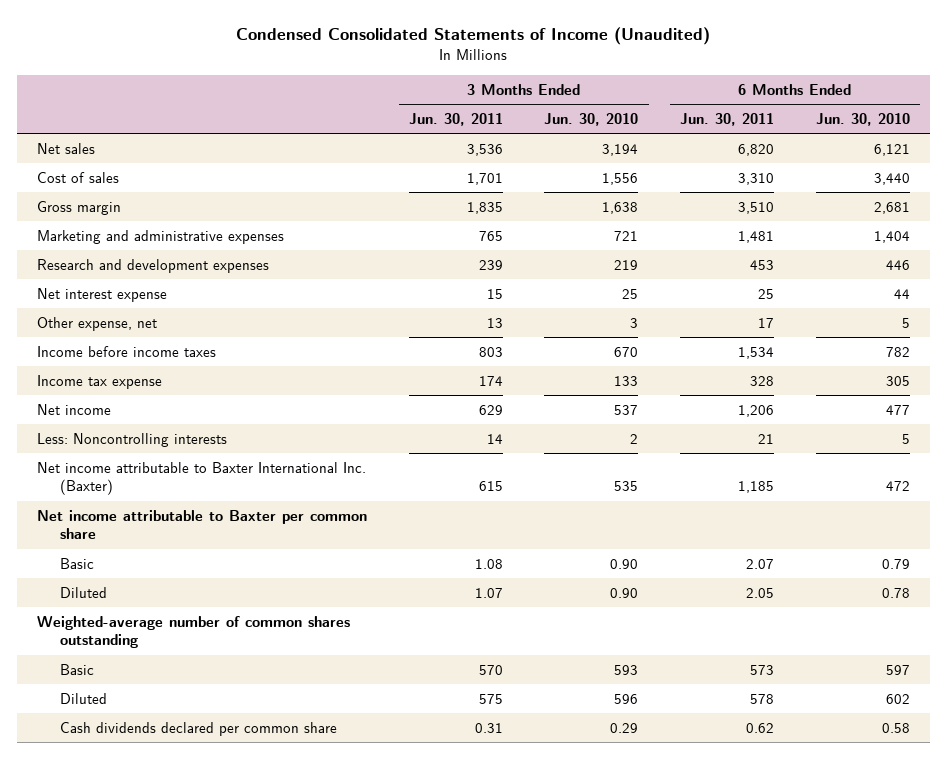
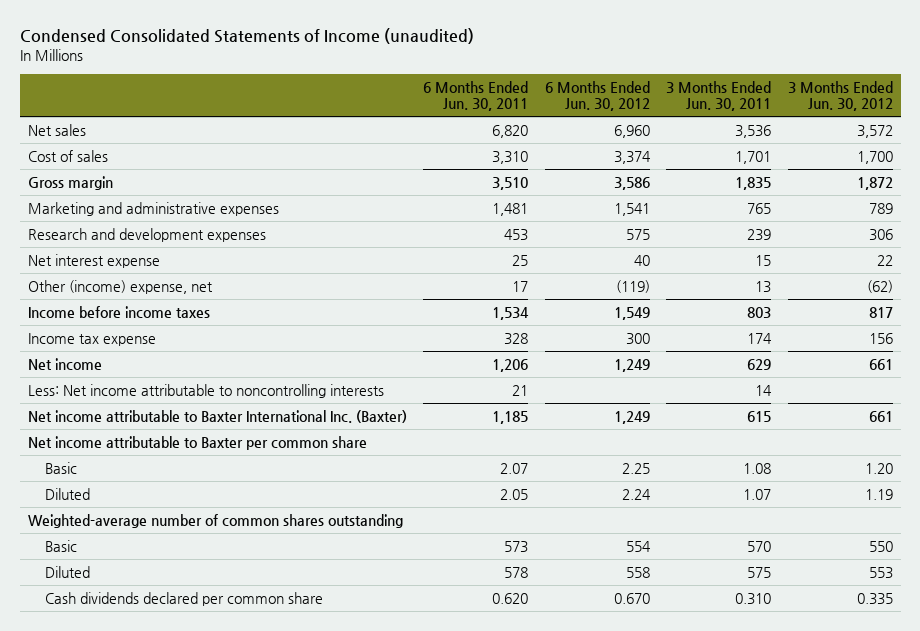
[236,26,711,45] Condensed Consolidated Statements of Income (Unaudited) -> [19,28,474,45] Condensed Consolidated Statements of Income (unaudited)
[544,112,639,126] Jun. 30, 2010 -> none
[815,112,910,126] Jun. 30, 2010 -> none
none -> [544,80,650,111] 6 Months Ended Jun. 30, 2012
none -> [787,80,893,111] 3 Months Ended Jun. 30, 2012
[37,316,158,331] Other expense, net -> [27,279,213,294] Other (income) expense, net
[37,432,228,447] Less: Noncontrolling interests -> [27,383,384,398] Less: Net income attributable to noncontrolling interests
[474,722,503,733] 0.31 -> [735,592,772,605] 0.310
[746,722,775,733] 0.62 -> [492,592,529,604] 0.620

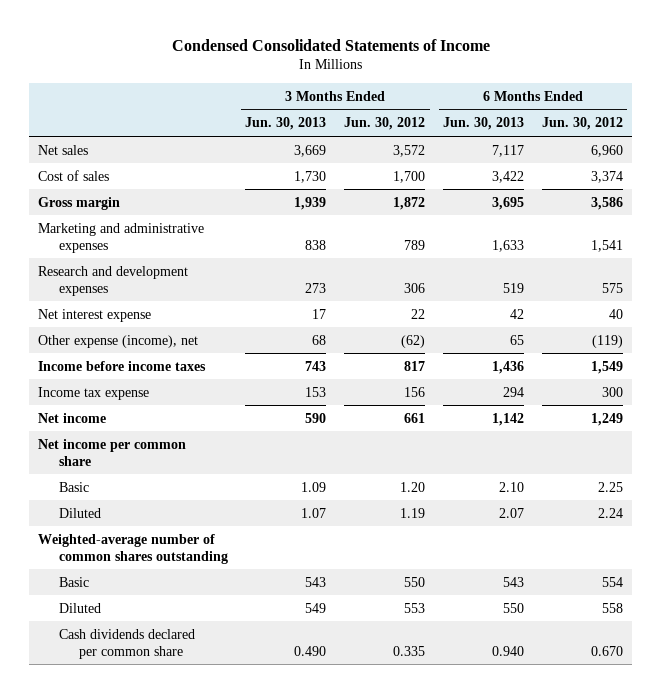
[19,28,474,45] Condensed Consolidated Statements of Income (unaudited) -> [171,38,490,51] Condensed Consolidated Statements of Income
[423,80,529,111] 6 Months Ended Jun. 30, 2011 -> none
[666,80,772,111] 3 Months Ended Jun. 30, 2011 -> none
none -> [245,117,327,131] Jun. 30, 2013
none -> [443,117,525,131] Jun. 30, 2013
[27,279,213,294] Other (income) expense, net -> [38,334,199,348] Other expense (income), net
[27,383,384,398] Less: Net income attributable to noncontrolling interests -> none
[27,409,407,423] Net income attributable to Baxter International Inc. (Baxter) -> none
[27,435,367,450] Net income attributable to Baxter per common share -> [38,438,187,466] Net income per common share

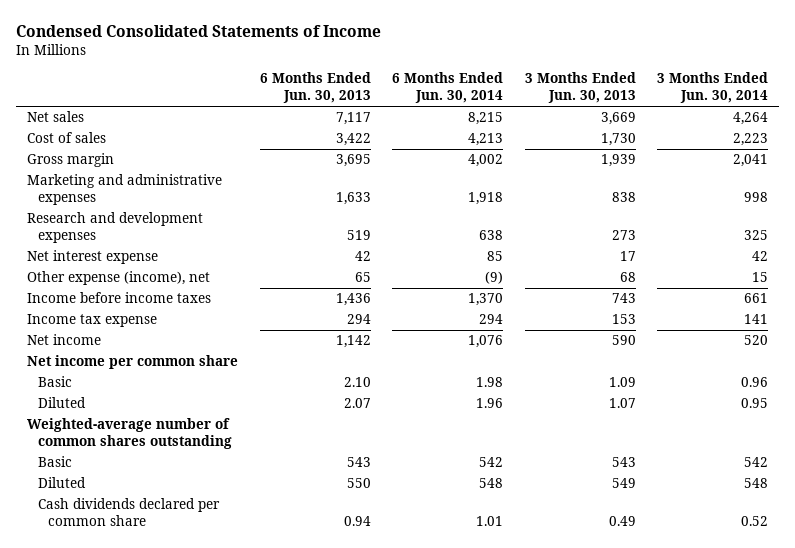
[344,117,426,131] Jun. 30, 2012 -> none
[541,117,623,131] Jun. 30, 2012 -> none
none -> [392,72,504,104] 6 Months Ended Jun. 30, 2014
none -> [657,72,769,104] 3 Months Ended Jun. 30, 2014
[294,645,327,656] 0.490 -> [608,516,636,527] 0.49
[492,645,525,656] 0.940 -> [343,516,371,527] 0.94

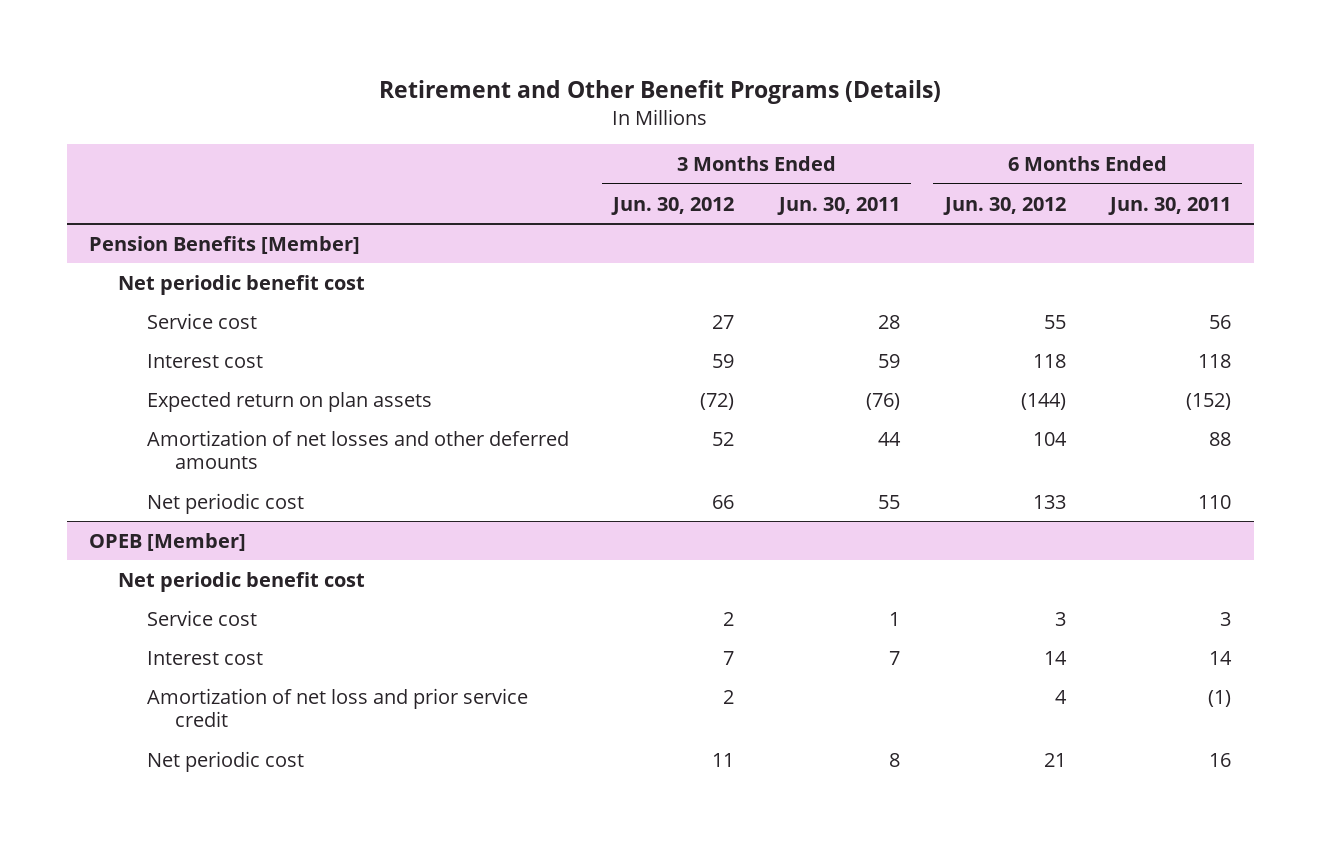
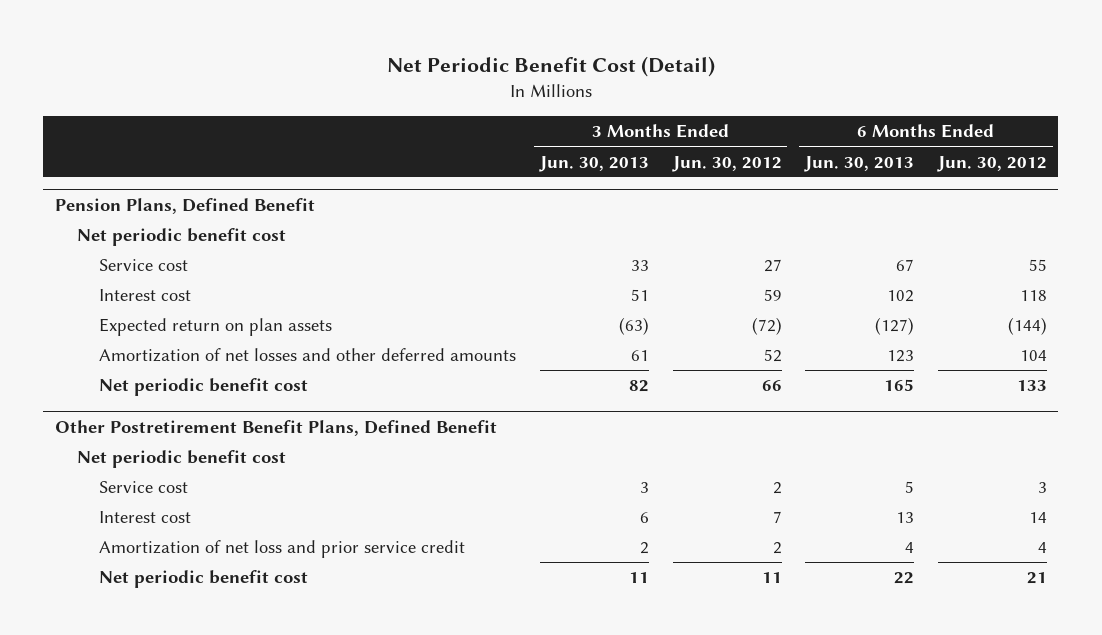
[379,79,942,104] Retirement and Other Benefit Programs (Details) -> [386,56,715,78] Net Periodic Benefit Cost (Detail)
[776,196,900,215] Jun. 30, 2011 -> none
[1108,196,1232,215] Jun. 30, 2011 -> none
none -> [538,155,649,172] Jun. 30, 2013
none -> [804,155,915,172] Jun. 30, 2013
[89,235,361,254] Pension Benefits [Member] -> none
none -> [55,197,316,214] Pension Plans, Defined Benefit
[89,532,247,551] OPEB [Member] -> none
[146,492,304,514] Net periodic cost -> [99,378,309,397] Net periodic benefit cost
none -> [55,419,498,436] Other Postretirement Benefit Plans, Defined Benefit
[146,750,304,772] Net periodic cost -> [99,570,309,589] Net periodic benefit cost

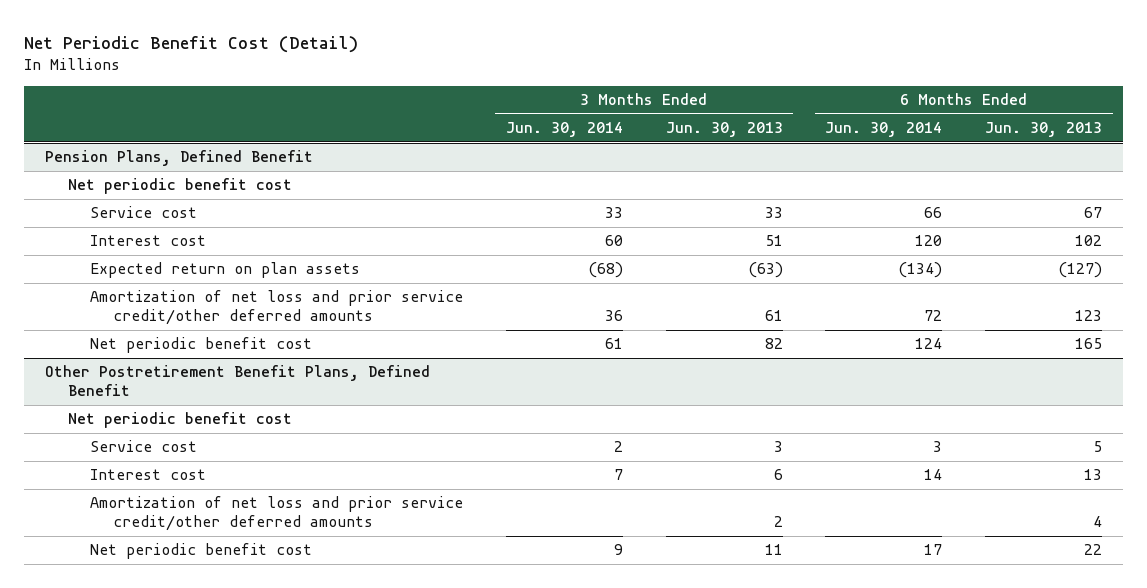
[671,155,782,172] Jun. 30, 2012 -> none
[936,155,1047,172] Jun. 30, 2012 -> none
none -> [506,122,624,138] Jun. 30, 2014
none -> [825,122,943,138] Jun. 30, 2014
[99,348,517,363] Amortization of net losses and other deferred amounts -> [90,290,464,326] Amortization of net loss and prior service credit/other deferred amounts
[99,540,466,559] Amortization of net loss and prior service credit -> [90,496,464,532] Amortization of net loss and prior service credit/other deferred amounts

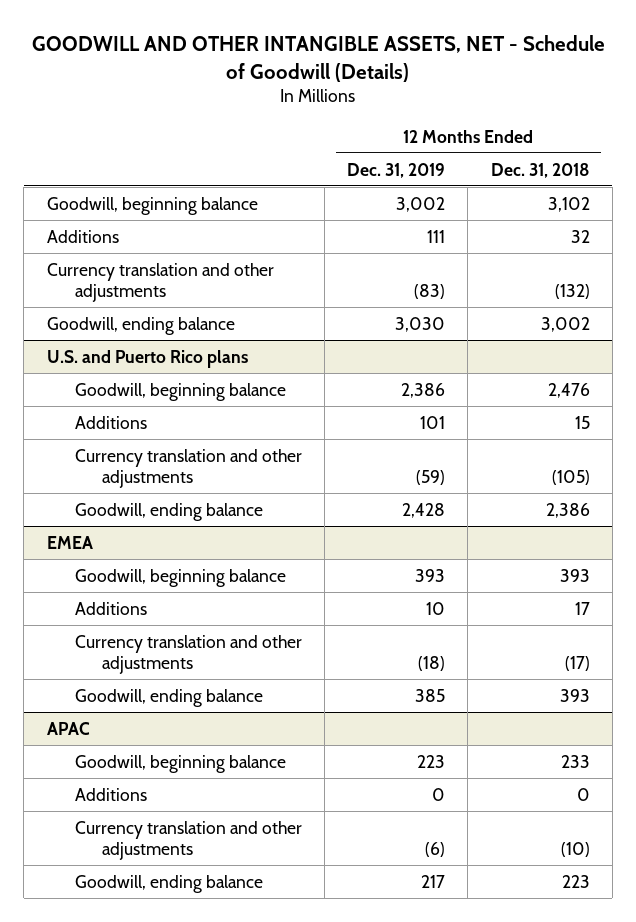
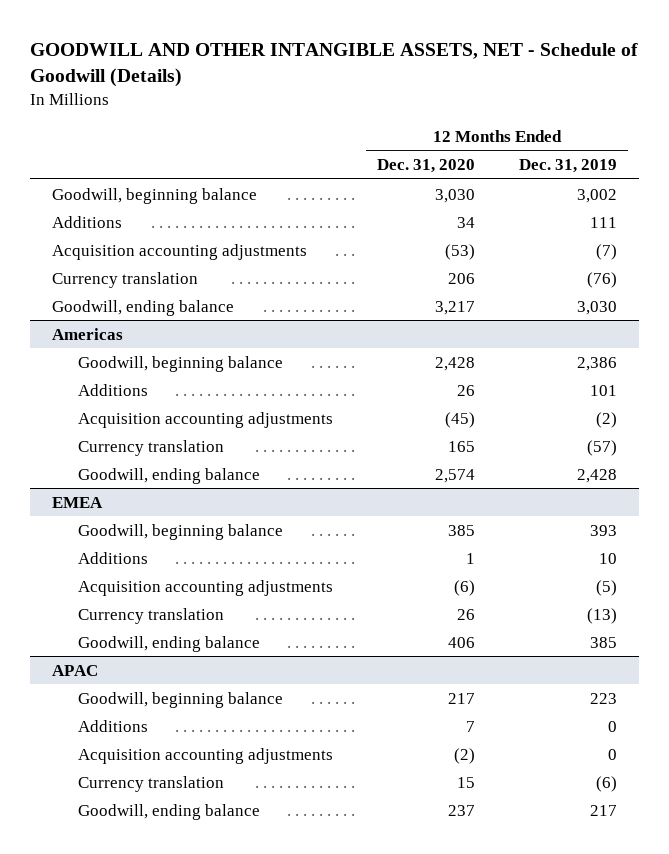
[490,162,590,178] Dec. 31, 2018 -> none
none -> [376,158,475,173] Dec. 31, 2020
none -> [52,243,308,260] Acquisition accounting adjustments
[46,262,274,302] Currency translation and other adjustments -> [52,271,199,288] Currency translation
[414,283,446,299] (83) -> [586,271,617,288] (76)
[46,349,248,368] U.S. and Puerto Rico plans -> [52,327,124,340] Americas
none -> [77,411,333,428] Acquisition accounting adjustments
[74,448,302,488] Currency translation and other adjustments -> [77,439,224,456] Currency translation
[416,469,446,485] (59) -> [586,439,617,456] (57)
none -> [77,579,333,596] Acquisition accounting adjustments
[74,634,302,674] Currency translation and other adjustments -> [77,607,224,624] Currency translation
[418,655,446,671] (18) -> [586,607,617,624] (13)
none -> [77,747,333,764] Acquisition accounting adjustments
[74,820,302,860] Currency translation and other adjustments -> [77,775,224,792] Currency translation

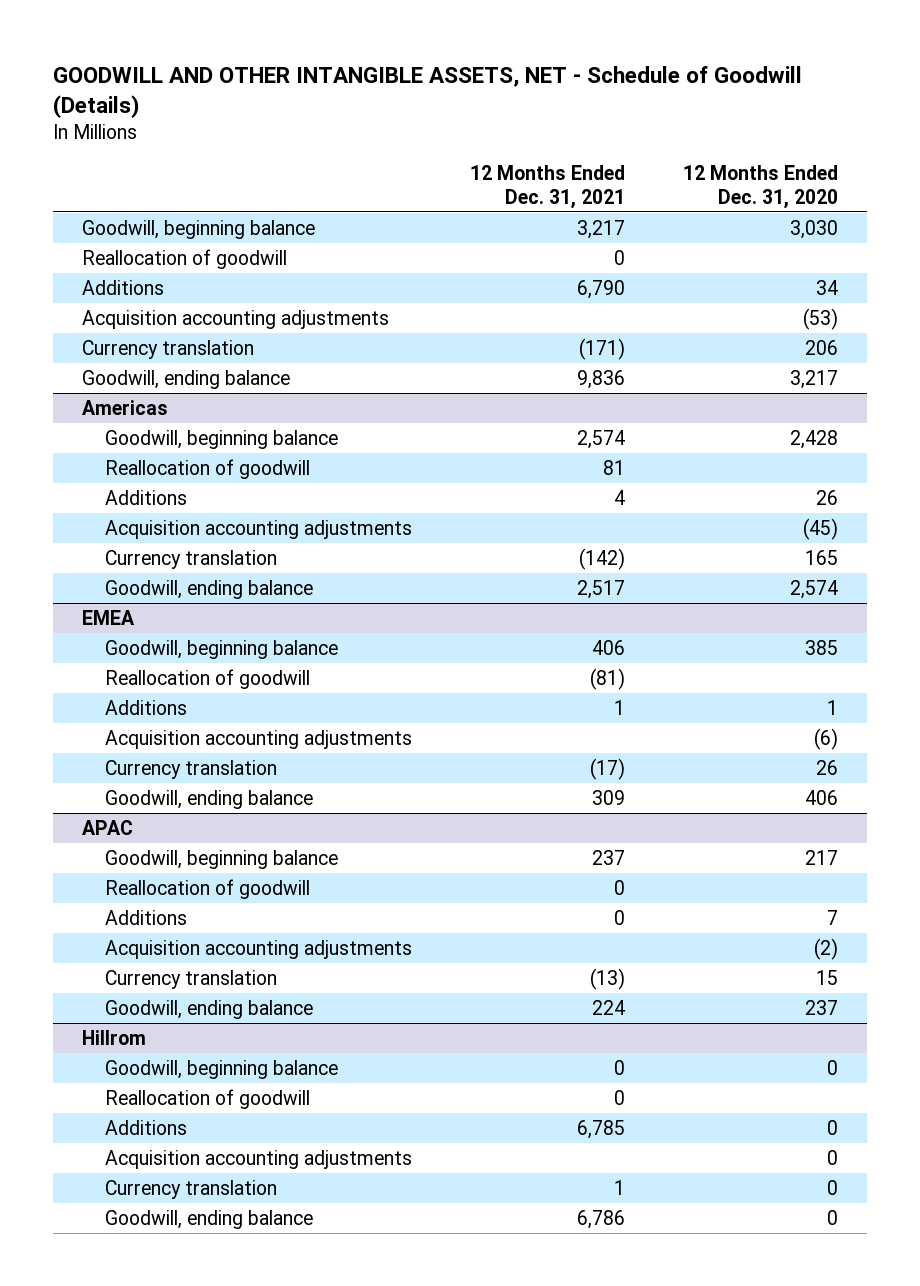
[518,158,617,173] Dec. 31, 2019 -> none
none -> [470,165,626,209] 12 Months Ended Dec. 31, 2021
none -> [81,248,287,269] Reallocation of goodwill
none -> [105,458,311,479] Reallocation of goodwill
none -> [105,668,311,689] Reallocation of goodwill
none -> [105,878,311,899] Reallocation of goodwill
none -> [81,1029,146,1045] Hillrom
none -> [105,1059,339,1079] Goodwill, beginning balance
none -> [105,1088,311,1109] Reallocation of goodwill
none -> [105,1119,188,1135] Additions
none -> [105,1149,413,1169] Acquisition accounting adjustments
none -> [105,1179,278,1199] Currency translation
none -> [105,1209,314,1229] Goodwill, ending balance

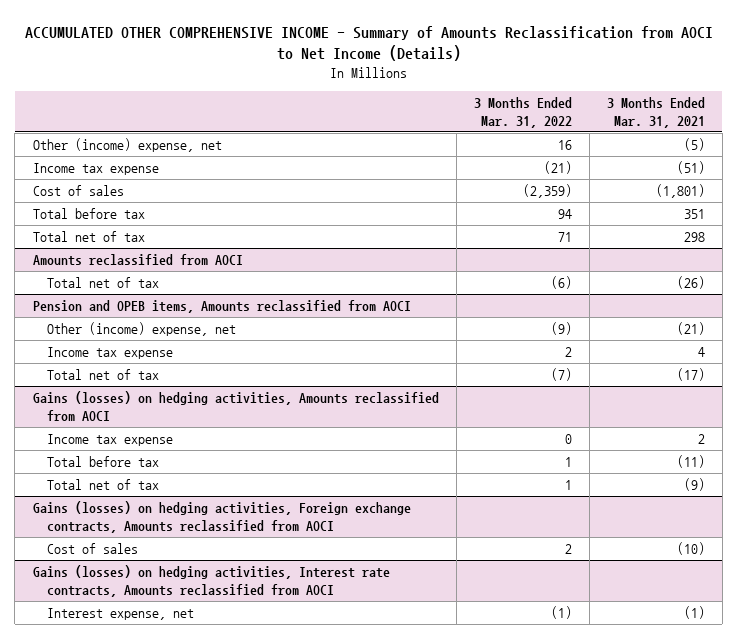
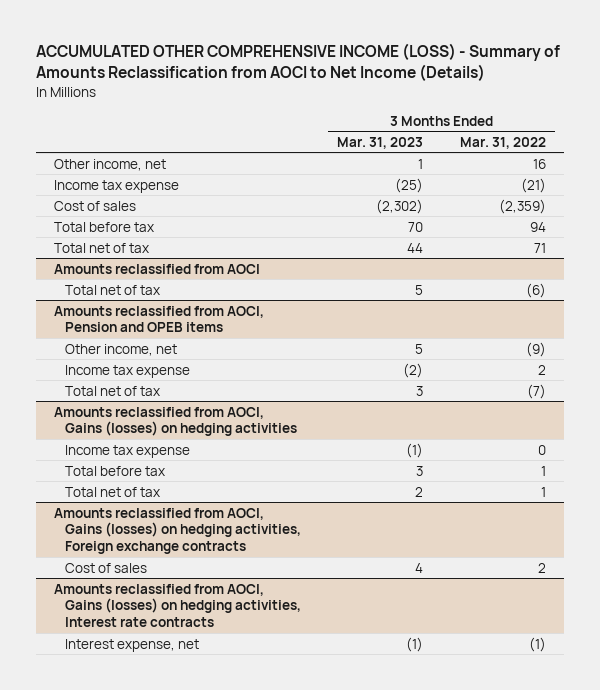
[24,25,713,62] ACCUMULATED OTHER COMPREHENSIVE INCOME - Summary of Amounts Reclassification from AOCI to Net Income (Details) -> [36,43,561,82] ACCUMULATED OTHER COMPREHENSIVE INCOME (LOSS) - Summary of Amounts Reclassification from AOCI to Net Income (Details)
[606,96,705,129] 3 Months Ended Mar. 31, 2021 -> none
none -> [337,136,424,149] Mar. 31, 2023
[32,137,222,152] Other (income) expense, net -> [54,158,167,171] Other income, net
[32,299,411,313] Pension and OPEB items, Amounts reclassified from AOCI -> [54,305,265,333] Amounts reclassified from AOCI, Pension and OPEB items
[46,321,236,336] Other (income) expense, net -> [64,343,177,356] Other income, net
[32,390,439,421] Gains (losses) on hedging activities, Amounts reclassified from AOCI -> [54,406,297,437] Amounts reclassified from AOCI, Gains (losses) on hedging activities
[32,500,411,533] Gains (losses) on hedging activities, Foreign exchange contracts, Amounts reclassified from AOCI -> [54,507,301,555] Amounts reclassified from AOCI, Gains (losses) on hedging activities, Foreign exchange contracts
[32,564,390,597] Gains (losses) on hedging activities, Interest rate contracts, Amounts reclassified from AOCI -> [54,583,301,628] Amounts reclassified from AOCI, Gains (losses) on hedging activities, Interest rate contracts

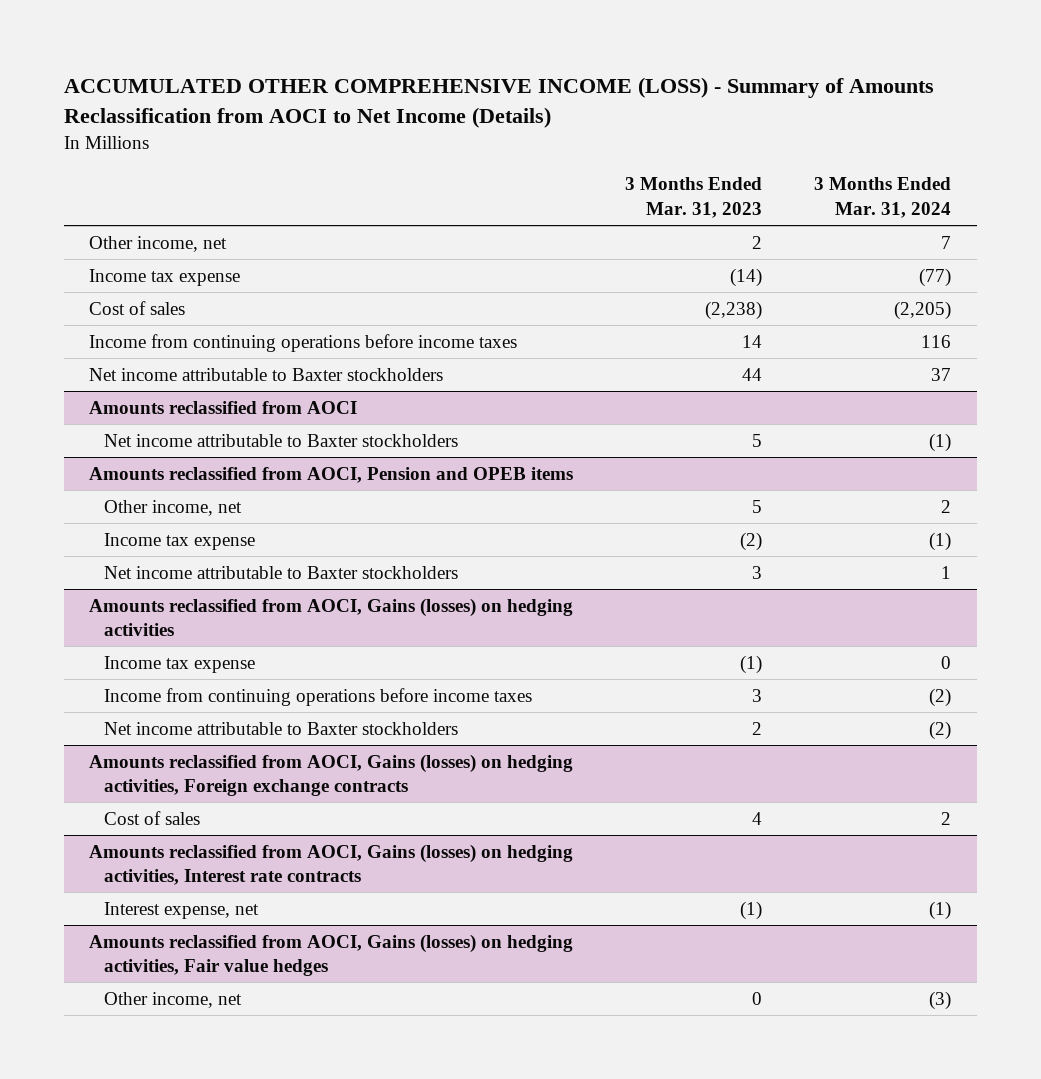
[459,136,546,149] Mar. 31, 2022 -> none
none -> [814,177,952,219] 3 Months Ended Mar. 31, 2024
[418,158,424,169] 1 -> [752,235,763,249] 2
[395,177,424,193] (25) -> [730,267,763,287] (14)
[376,198,424,214] (2,302) -> [705,300,763,320] (2,238)
[54,221,155,232] Total before tax -> [89,333,518,352] Income from continuing operations before income taxes
[408,221,424,232] 70 -> [742,334,763,348] 14
[54,242,150,253] Total net of tax -> [89,367,444,381] Net income attributable to Baxter stockholders
[64,284,160,295] Total net of tax -> [103,433,458,447] Net income attributable to Baxter stockholders
[64,385,160,396] Total net of tax -> [103,565,458,579] Net income attributable to Baxter stockholders
[64,465,165,476] Total before tax -> [103,687,532,706] Income from continuing operations before income taxes
[64,486,160,497] Total net of tax -> [103,721,458,735] Net income attributable to Baxter stockholders
none -> [89,933,574,977] Amounts reclassified from AOCI, Gains (losses) on hedging activities, Fair value hedges
none -> [103,991,242,1008] Other income, net

